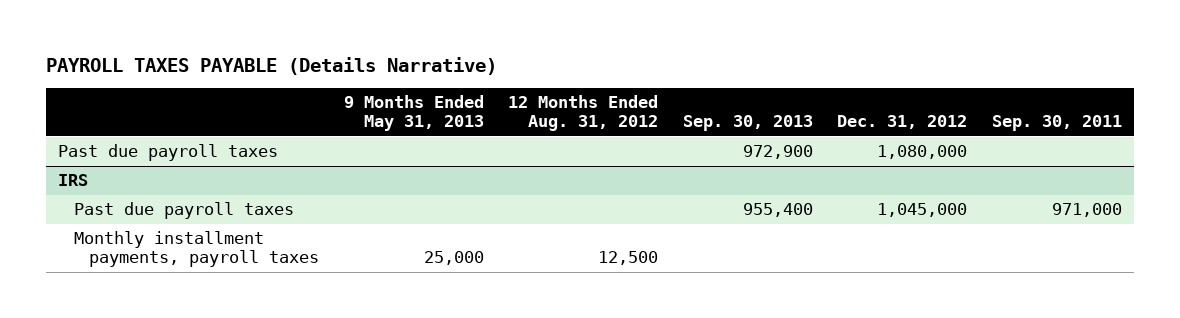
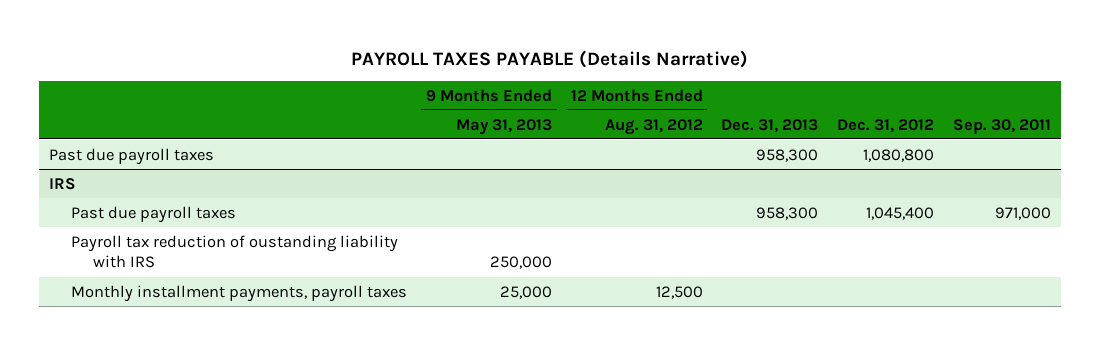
[682,115,813,132] Sep. 30, 2013 -> none
none -> [721,118,819,133] Dec. 31, 2013
[877,145,968,160] 1,080,000 -> [863,148,935,162] 1,080,800
[877,203,968,218] 1,045,000 -> [866,206,935,220] 1,045,400
none -> [71,234,399,269] Payroll tax reduction of oustanding liability with IRS

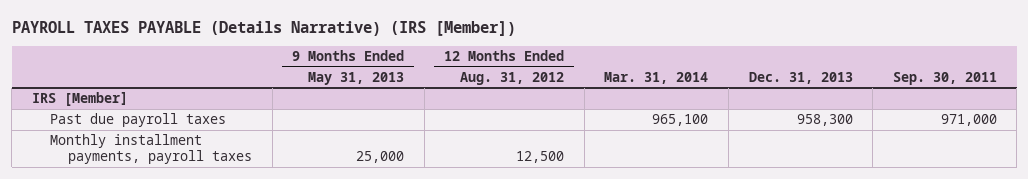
[350,49,748,68] PAYROLL TAXES PAYABLE (Details Narrative) -> [11,20,516,36] PAYROLL TAXES PAYABLE (Details Narrative) (IRS [Member])
[837,118,935,133] Dec. 31, 2012 -> none
none -> [604,71,709,84] Mar. 31, 2014
[48,147,214,165] Past due payroll taxes -> none
[48,177,76,190] IRS -> [31,92,128,107] IRS [Member]
[71,234,399,269] Payroll tax reduction of oustanding liability with IRS -> none

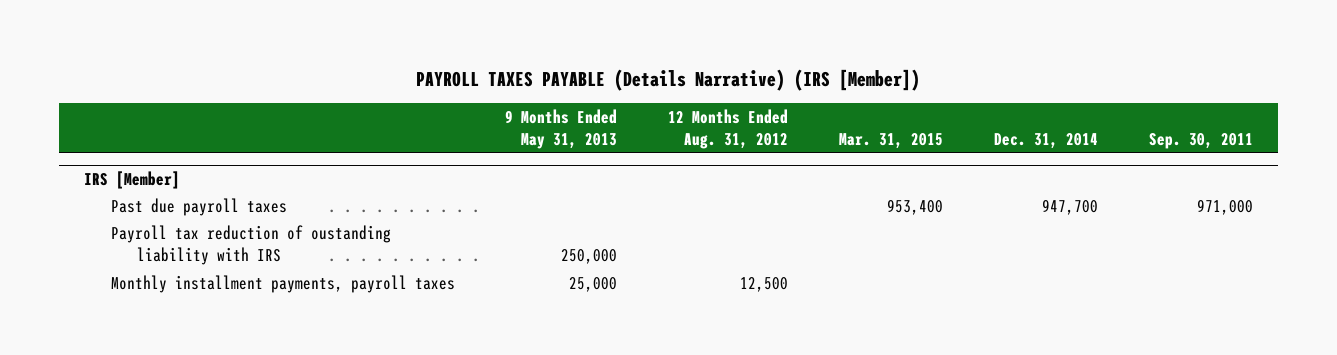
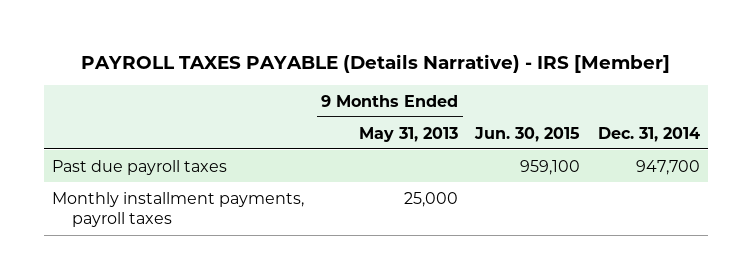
[416,68,921,91] PAYROLL TAXES PAYABLE (Details Narrative) (IRS [Member]) -> [80,53,670,73] PAYROLL TAXES PAYABLE (Details Narrative) - IRS [Member]
[668,108,789,150] 12 Months Ended Aug. 31, 2012 -> none
[839,133,944,150] Mar. 31, 2015 -> none
[1148,133,1253,150] Sep. 30, 2011 -> none
none -> [474,126,581,142] Jun. 30, 2015
[84,170,181,189] IRS [Member] -> none
[110,224,391,265] Payroll tax reduction of oustanding liability with IRS -> none

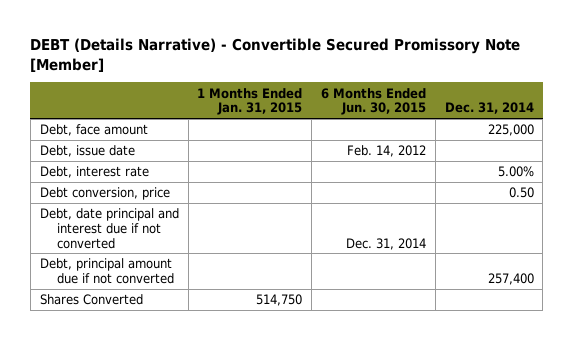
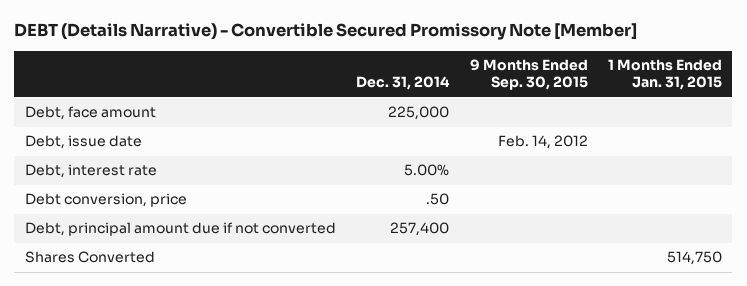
[321,87,427,116] 6 Months Ended Jun. 30, 2015 -> none
none -> [469,59,588,91] 9 Months Ended Sep. 30, 2015
[39,208,179,249] Debt, date principal and interest due if not converted -> none
[508,187,534,199] 0.50 -> [426,193,450,206] .50

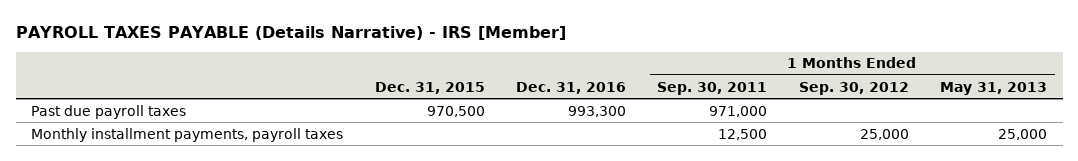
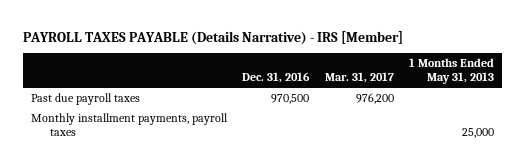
[374,81,485,94] Dec. 31, 2015 -> none
[657,81,768,95] Sep. 30, 2011 -> none
[798,81,909,95] Sep. 30, 2012 -> none
none -> [324,72,394,84] Mar. 31, 2017
[568,105,627,117] 993,300 -> [271,94,310,105] 970,500

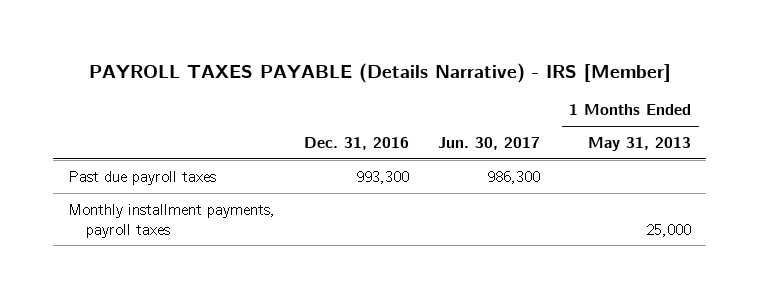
[324,72,394,84] Mar. 31, 2017 -> none
none -> [438,137,541,151] Jun. 30, 2017
[271,94,310,105] 970,500 -> [355,170,409,184] 993,300

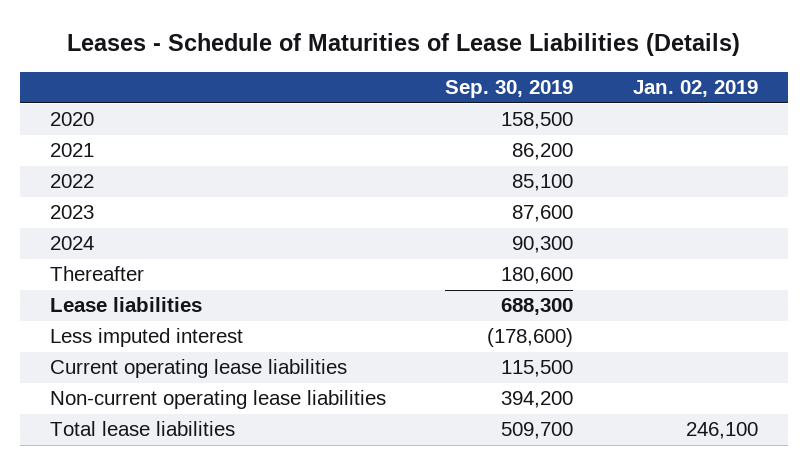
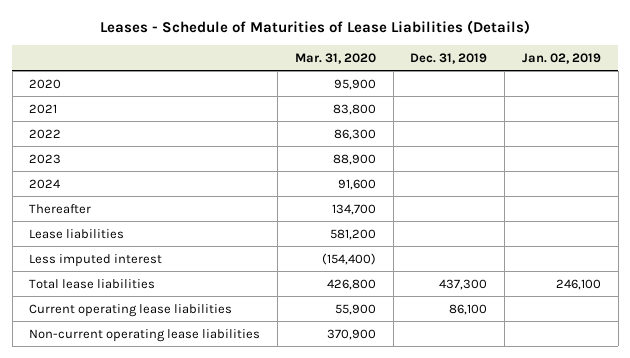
[445,80,574,99] Sep. 30, 2019 -> none
none -> [294,53,376,65] Mar. 31, 2020
none -> [410,53,488,65] Dec. 31, 2019
[49,421,235,437] Total lease liabilities -> [29,278,156,289] Total lease liabilities

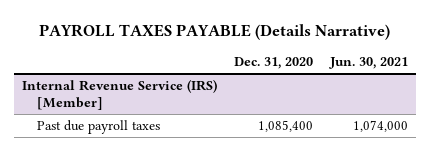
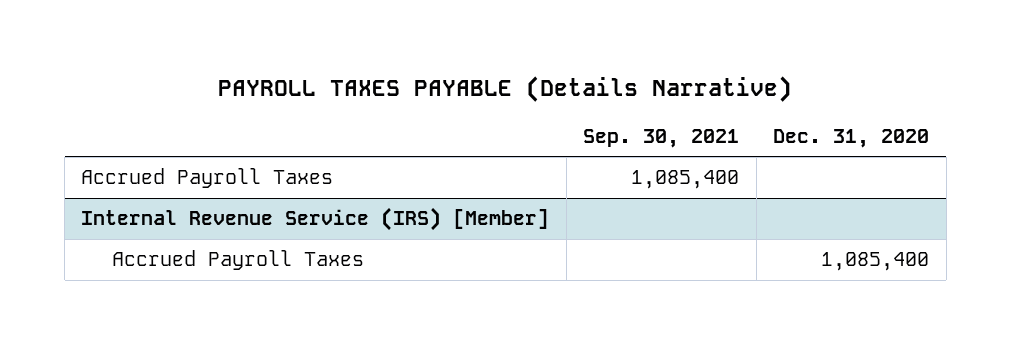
[328,57,408,70] Jun. 30, 2021 -> none
none -> [583,128,740,148] Sep. 30, 2021
none -> [81,168,334,189] Accrued Payroll Taxes
[37,120,161,135] Past due payroll taxes -> [112,250,365,271] Accrued Payroll Taxes

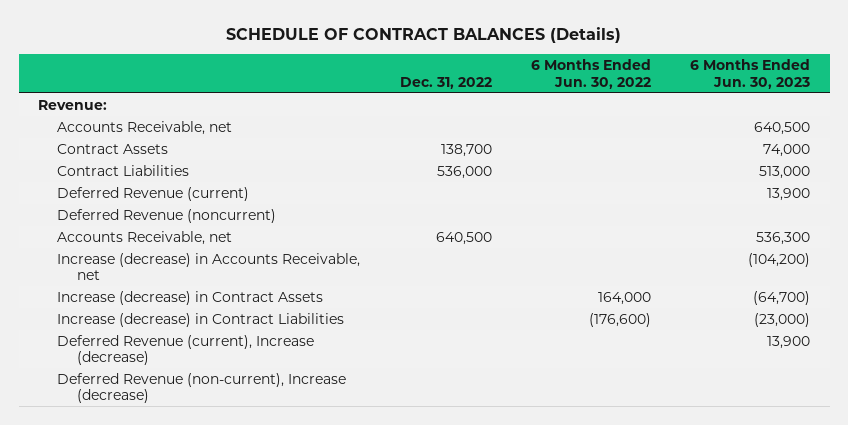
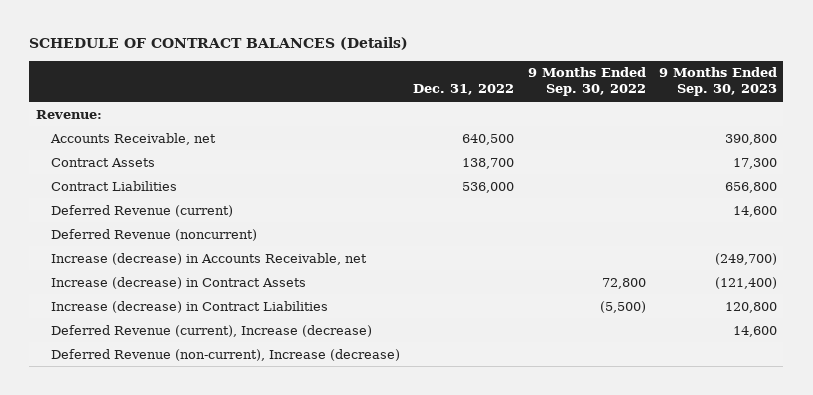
[530,59,651,89] 6 Months Ended Jun. 30, 2022 -> none
[690,59,811,89] 6 Months Ended Jun. 30, 2023 -> none
none -> [527,67,646,97] 9 Months Ended Sep. 30, 2022
none -> [658,67,777,97] 9 Months Ended Sep. 30, 2023
[57,120,233,135] Accounts Receivable, net -> none
[57,230,233,245] Accounts Receivable, net -> [50,132,217,145] Accounts Receivable, net

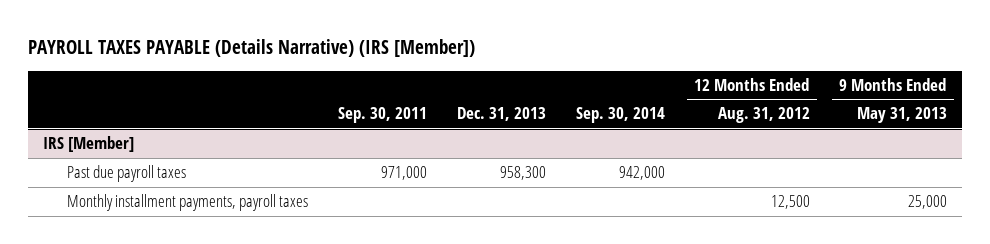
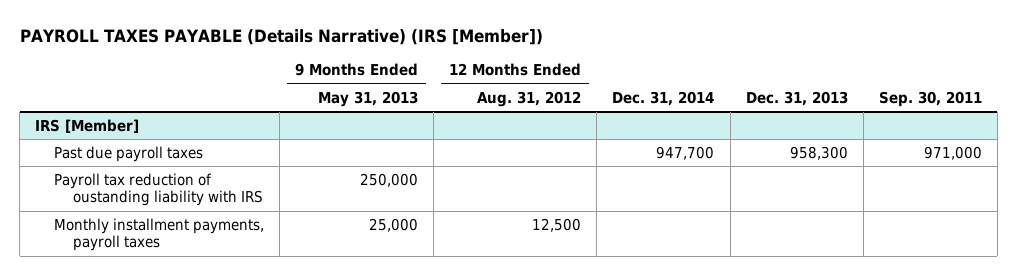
[575,107,665,124] Sep. 30, 2014 -> none
none -> [612,90,715,106] Dec. 31, 2014
none -> [53,172,263,207] Payroll tax reduction of oustanding liability with IRS

